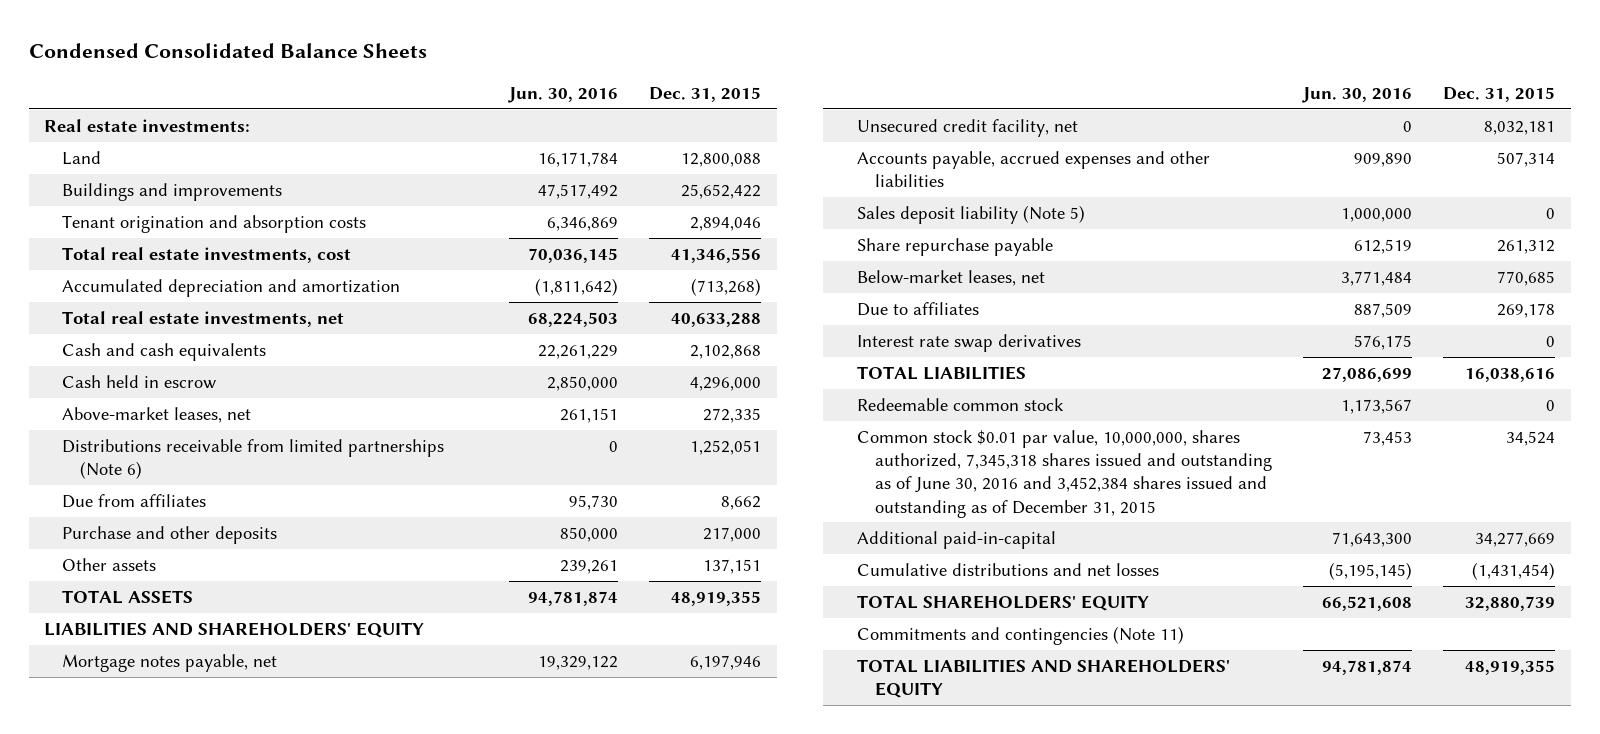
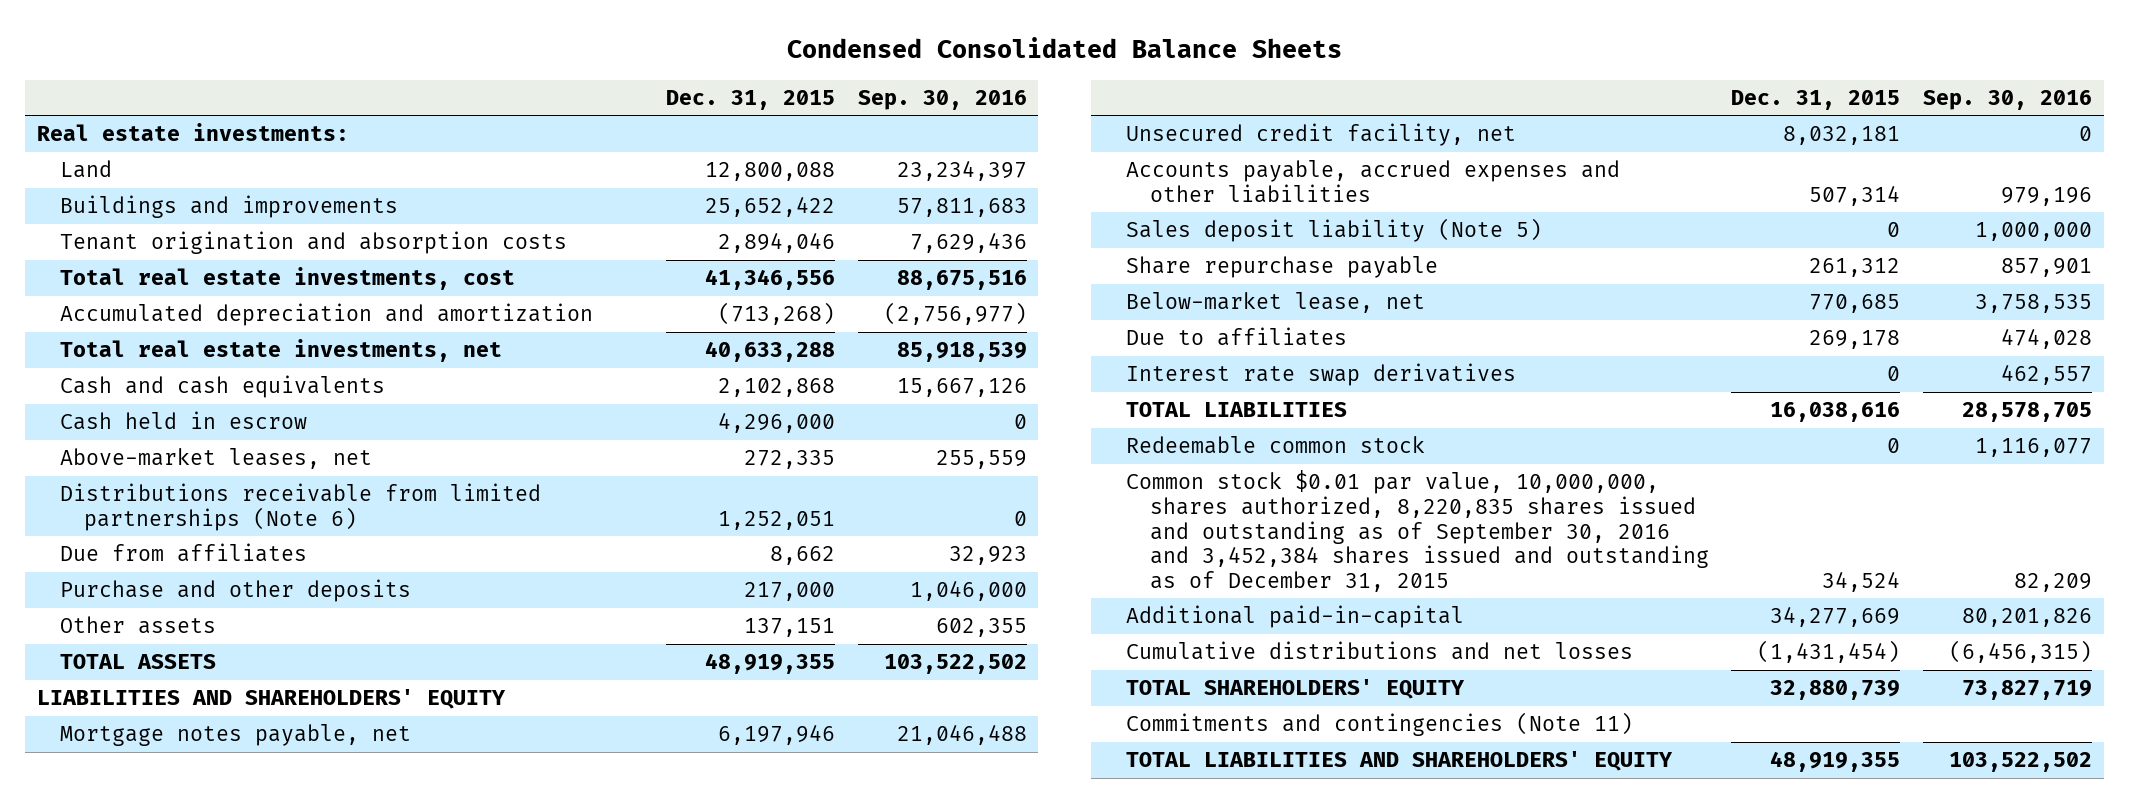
[507,86,618,103] Jun. 30, 2016 -> none
none -> [857,89,1027,110] Sep. 30, 2016
[856,270,1045,287] Below-market leases, net -> [1126,292,1426,314] Below-market lease, net
[856,430,1272,518] Common stock $0.01 par value, 10,000,000, shares authorized, 7,345,318 shares issued and outstanding as of June 30, 2016 and 3,452,384 shares issued and outstanding as of December 31, 2015 -> [1126,470,1709,592] Common stock $0.01 par value, 10,000,000, shares authorized, 8,220,835 shares issued and outstanding as of September 30, 2016 and 3,452,384 shares issued and outstanding as of December 31, 2015

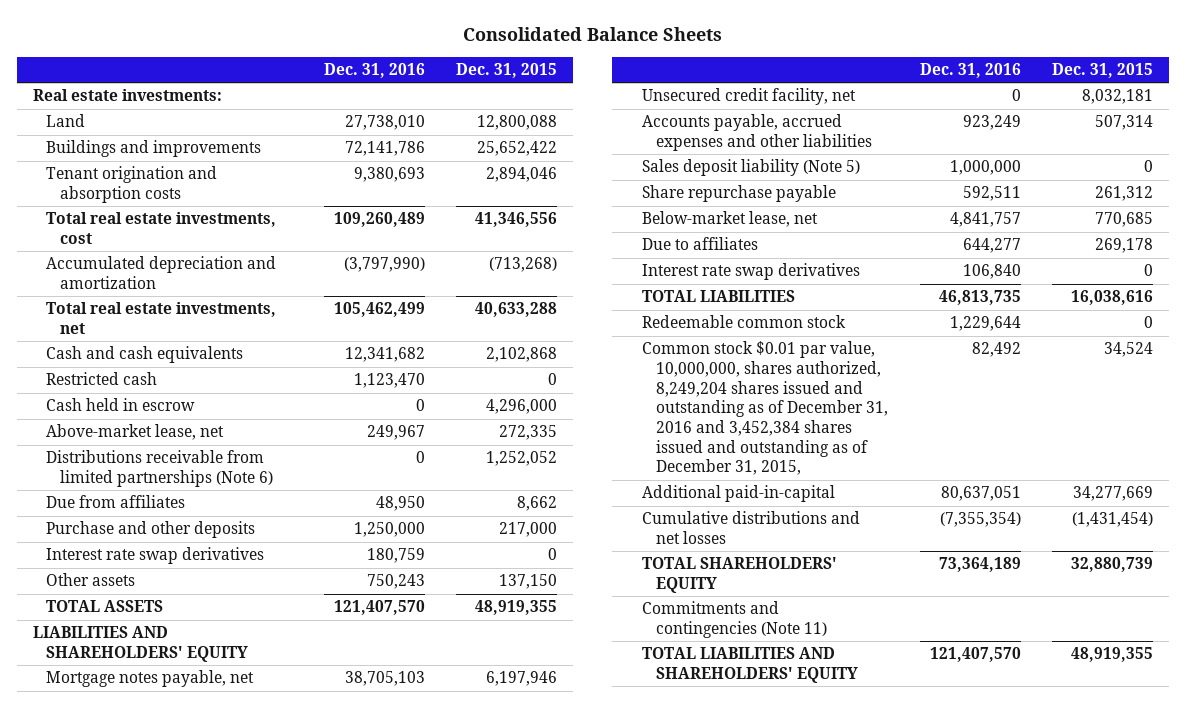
[786,37,1342,59] Condensed Consolidated Balance Sheets -> [462,27,722,42] Consolidated Balance Sheets
[857,89,1027,110] Sep. 30, 2016 -> none
none -> [323,63,425,79] Dec. 31, 2016
none -> [46,372,158,386] Restricted cash
[60,448,373,470] Above-market leases, net -> [46,424,225,441] Above-market lease, net
[717,510,835,530] 1,252,051 -> [486,451,558,467] 1,252,052
none -> [46,547,265,565] Interest rate swap derivatives
[743,618,835,638] 137,151 -> [499,574,558,590] 137,150
[1126,470,1709,592] Common stock $0.01 par value, 10,000,000, shares authorized, 8,220,835 shares issued and outstanding as of September 30, 2016 and 3,452,384 shares issued and outstanding as of December 31, 2015 -> [642,341,888,476] Common stock $0.01 par value, 10,000,000, shares authorized, 8,249,204 shares issued and outstanding as of December 31, 2016 and 3,452,384 shares issued and outstanding as of December 31, 2015,

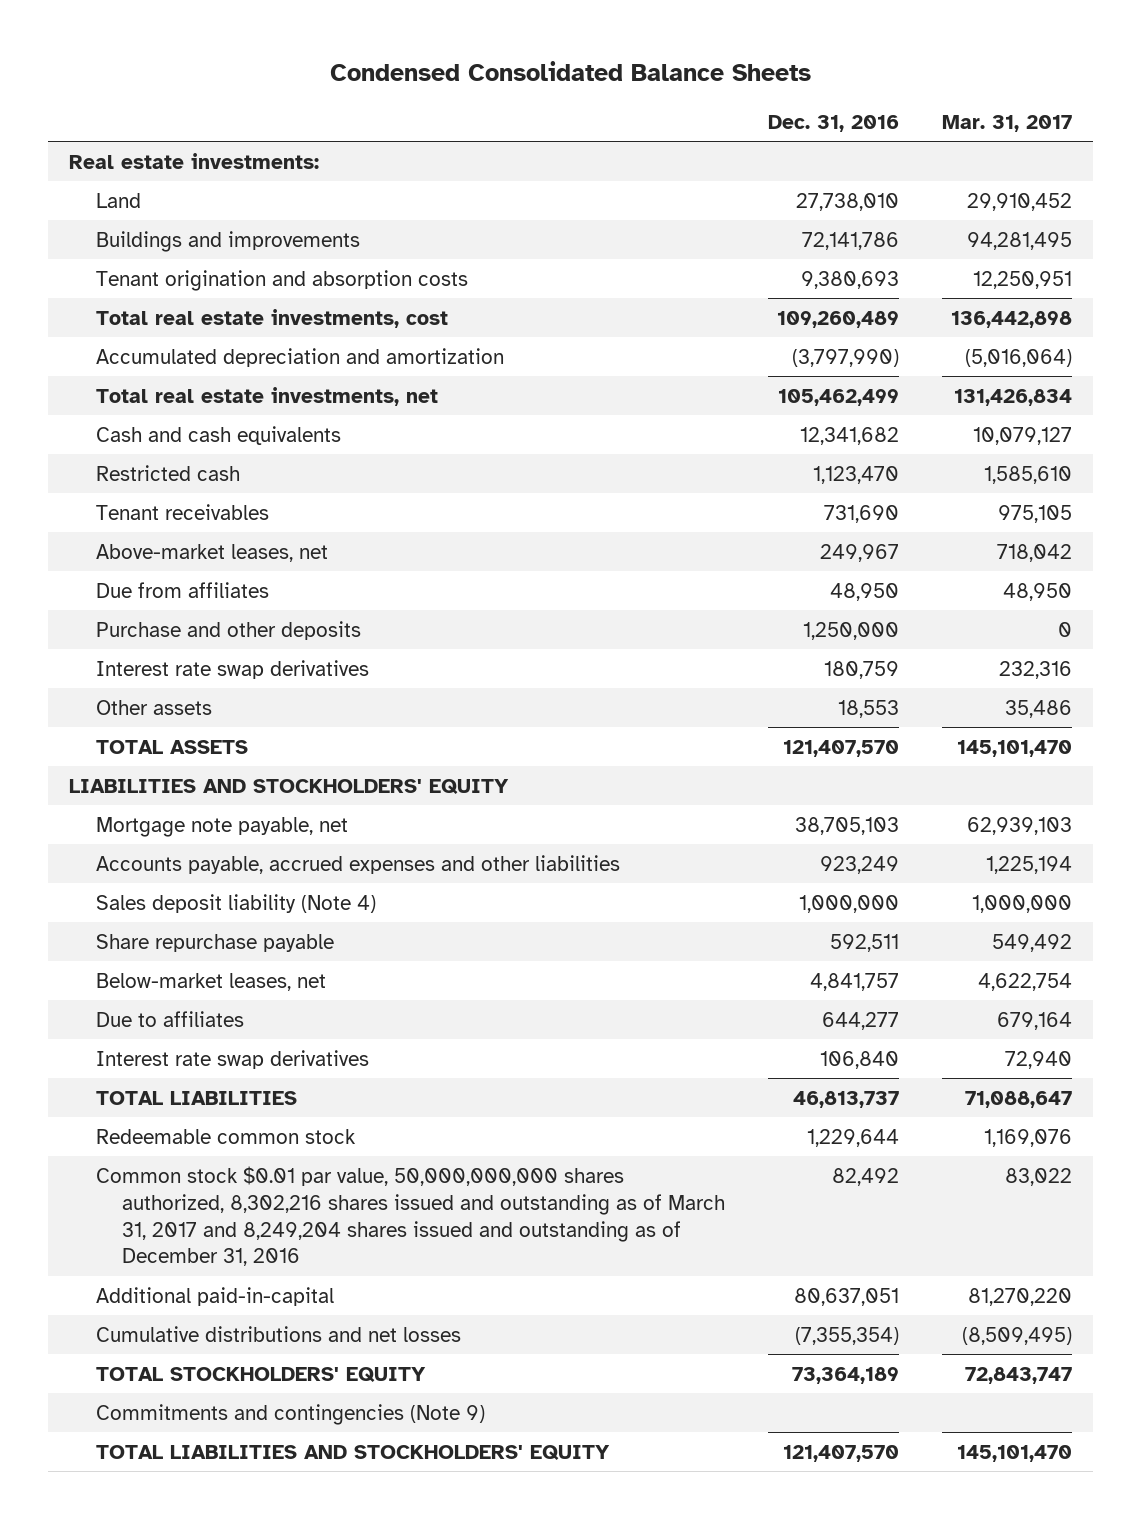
[462,27,722,42] Consolidated Balance Sheets -> [329,60,811,81] Condensed Consolidated Balance Sheets
[456,63,558,79] Dec. 31, 2015 -> none
none -> [941,114,1072,132] Mar. 31, 2017
[46,398,196,412] Cash held in escrow -> none
[46,450,274,488] Distributions receivable from limited partnerships (Note 6) -> none
none -> [95,503,269,520] Tenant receivables
[46,424,225,441] Above-market lease, net -> [95,543,328,562] Above-market leases, net
[366,574,425,590] 750,243 -> [837,699,899,718] 18,553
[642,88,857,106] Unsecured credit facility, net -> none
[32,626,249,663] LIABILITIES AND SHAREHOLDERS' EQUITY -> [69,778,510,794] LIABILITIES AND STOCKHOLDERS' EQUITY
[46,670,255,688] Mortgage notes payable, net -> [95,816,348,837] Mortgage note payable, net
[642,159,861,177] Sales deposit liability (Note 5) -> [95,893,376,913] Sales deposit liability (Note 4)
[642,211,819,228] Below-market lease, net -> [95,972,326,991] Below-market leases, net
[938,290,1021,306] 46,813,735 -> [792,1090,899,1108] 46,813,737
[642,341,888,476] Common stock $0.01 par value, 10,000,000, shares authorized, 8,249,204 shares issued and outstanding as of December 31, 2016 and 3,452,384 shares issued and outstanding as of December 31, 2015, -> [95,1165,725,1267] Common stock $0.01 par value, 50,000,000,000 shares authorized, 8,302,216 shares issued and outstanding as of March 31, 2017 and 8,249,204 shares issued and outstanding as of December 31, 2016
[642,557,838,594] TOTAL SHAREHOLDERS' EQUITY -> [95,1366,426,1382] TOTAL STOCKHOLDERS' EQUITY
[642,601,827,639] Commitments and contingencies (Note 11) -> [95,1403,485,1425] Commitments and contingencies (Note 9)
[642,647,858,684] TOTAL LIABILITIES AND SHAREHOLDERS' EQUITY -> [95,1444,610,1460] TOTAL LIABILITIES AND STOCKHOLDERS' EQUITY

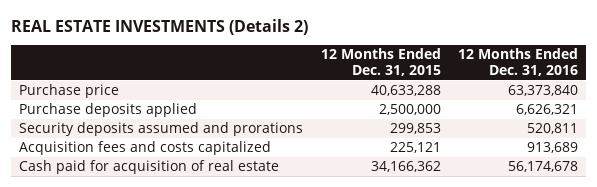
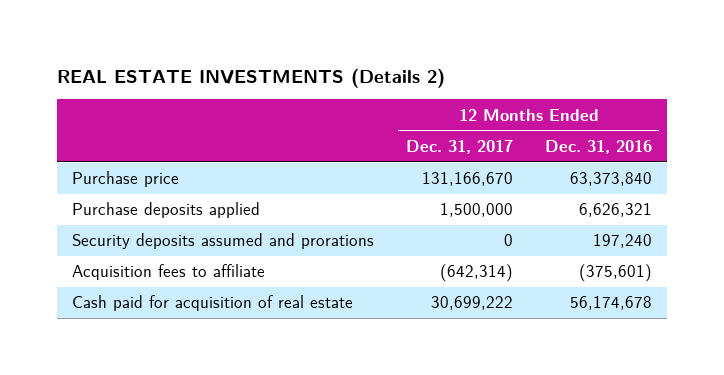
[320,48,441,76] 12 Months Ended Dec. 31, 2015 -> none
none -> [405,139,513,154] Dec. 31, 2017
[19,141,272,156] Acquisition fees and costs capitalized -> none
[526,123,578,135] 520,811 -> [592,234,652,249] 197,240
none -> [72,264,266,281] Acquisition fees to affiliate

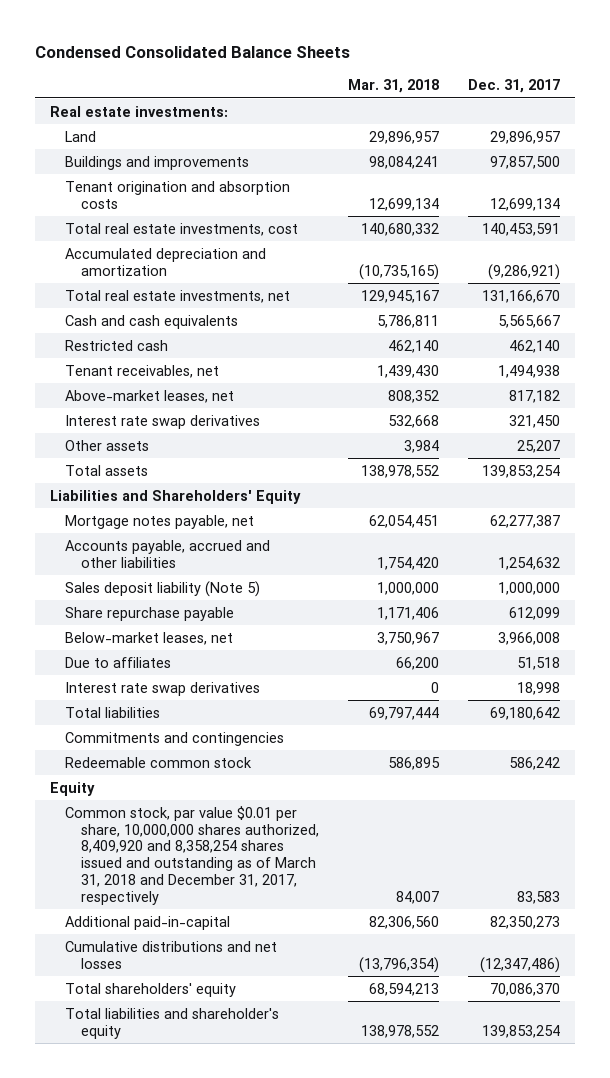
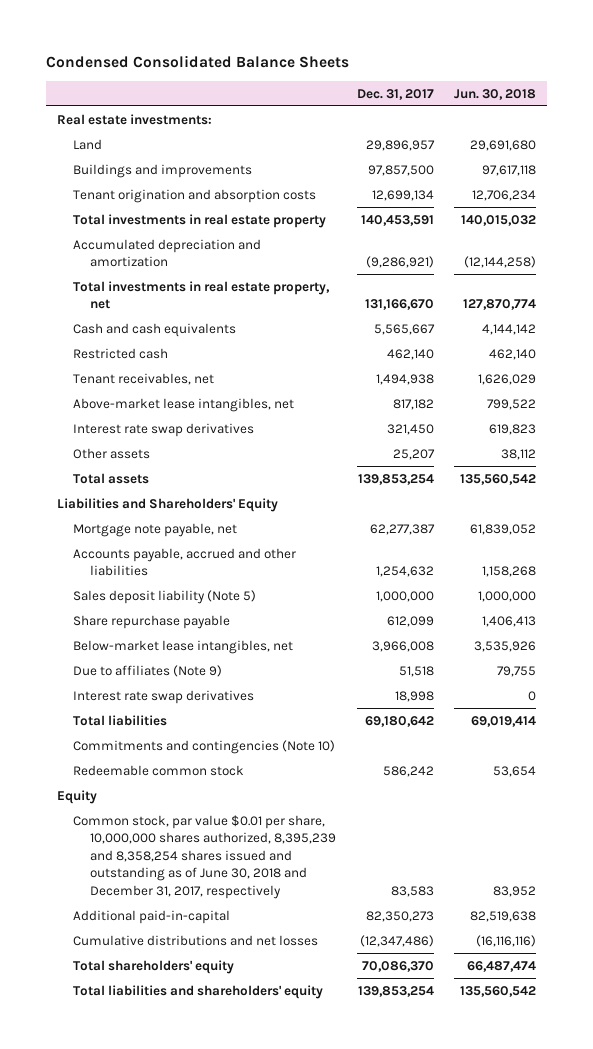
[347,78,439,93] Mar. 31, 2018 -> none
none -> [454,88,537,100] Jun. 30, 2018
[65,222,299,236] Total real estate investments, cost -> [73,213,327,228] Total investments in real estate property
[65,289,291,303] Total real estate investments, net -> [73,280,331,310] Total investments in real estate property, net
[65,389,235,403] Above-market leases, net -> [73,397,295,412] Above-market lease intangibles, net
[65,514,255,529] Mortgage notes payable, net -> [73,522,238,537] Mortgage note payable, net
[65,631,234,645] Below-market leases, net -> [73,639,294,654] Below-market lease intangibles, net
[65,656,172,668] Due to affiliates -> [73,664,223,677] Due to affiliates (Note 9)
[65,731,285,746] Commitments and contingencies -> [73,739,336,754] Commitments and contingencies (Note 10)
[65,805,319,905] Common stock, par value $0.01 per share, 10,000,000 shares authorized, 8,409,920 and 8,358,254 shares issued and outstanding as of March 31, 2018 and December 31, 2017, respectively -> [73,814,336,899] Common stock, par value $0.01 per share, 10,000,000 shares authorized, 8,395,239 and 8,358,254 shares issued and outstanding as of June 30, 2018 and December 31, 2017, respectively
[65,1007,280,1039] Total liabilities and shareholder's equity -> [73,984,324,999] Total liabilities and shareholders' equity

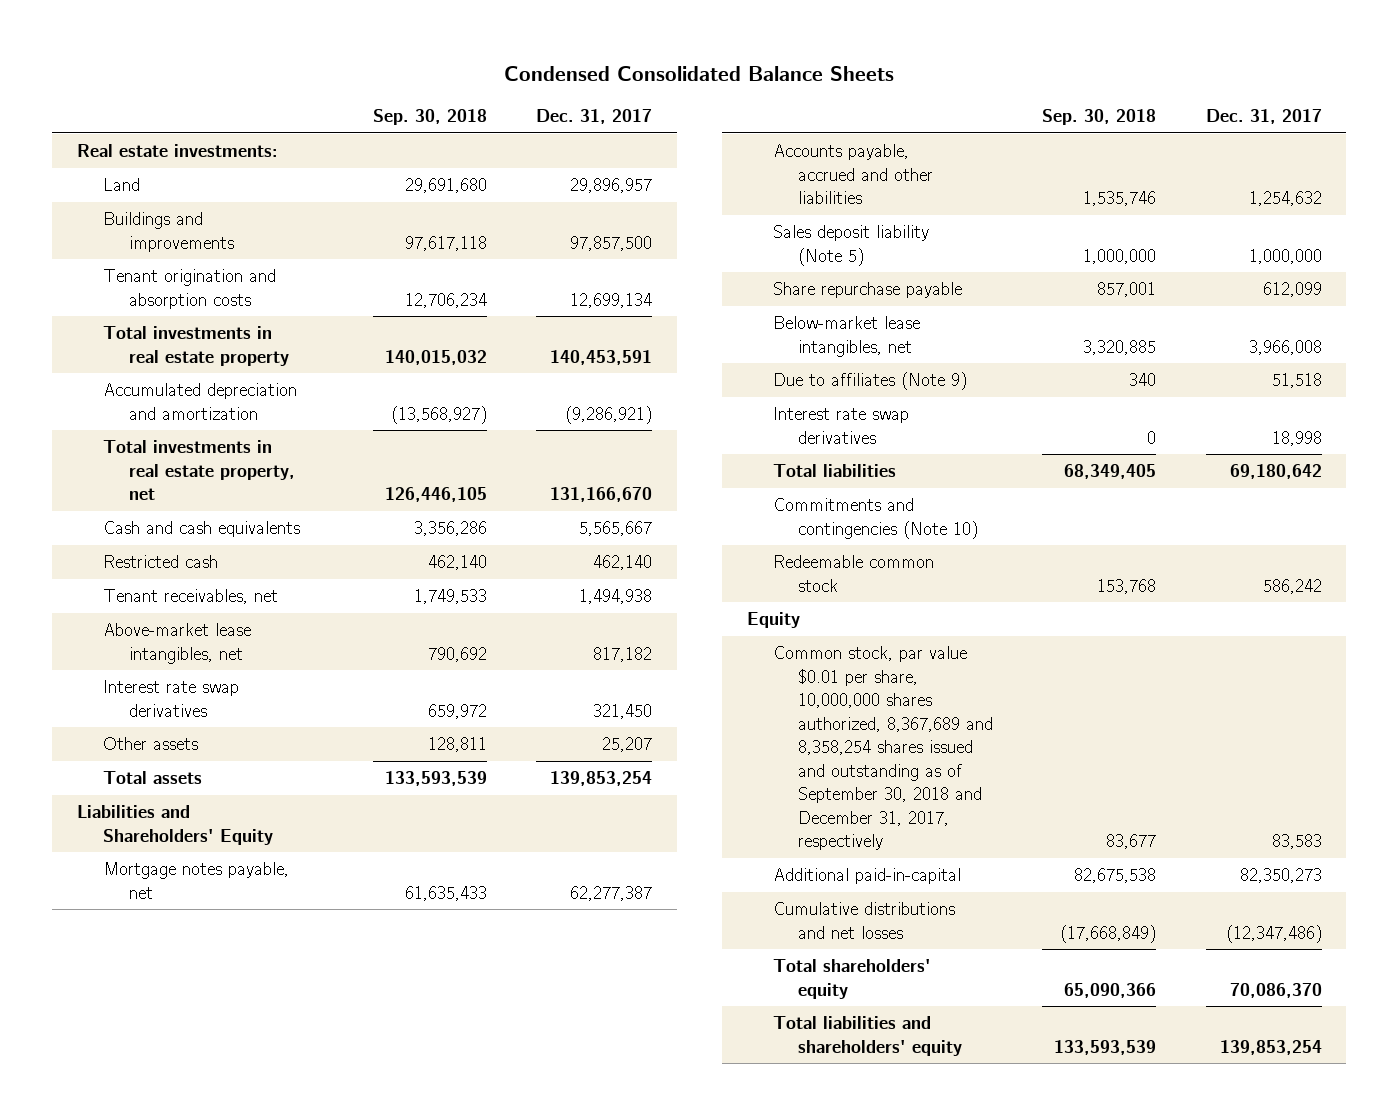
[454,88,537,100] Jun. 30, 2018 -> none
none -> [372,109,487,126] Sep. 30, 2018
[73,522,238,537] Mortgage note payable, net -> [102,862,289,899] Mortgage notes payable, net
[73,814,336,899] Common stock, par value $0.01 per share, 10,000,000 shares authorized, 8,395,239 and 8,358,254 shares issued and outstanding as of June 30, 2018 and December 31, 2017, respectively -> [772,646,994,851] Common stock, par value $0.01 per share, 10,000,000 shares authorized, 8,367,689 and 8,358,254 shares issued and outstanding as of September 30, 2018 and December 31, 2017, respectively

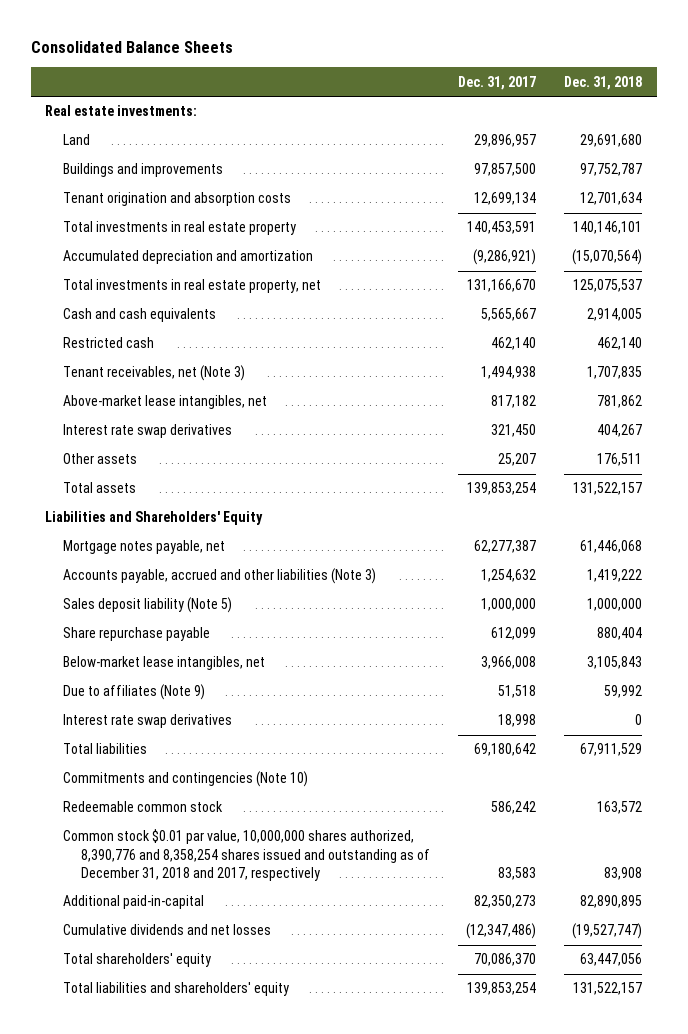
[504,65,895,81] Condensed Consolidated Balance Sheets -> [31,41,234,54] Consolidated Balance Sheets
[372,109,487,126] Sep. 30, 2018 -> none
none -> [564,75,643,90] Dec. 31, 2018
[102,589,278,605] Tenant receivables, net -> [63,365,246,382] Tenant receivables, net (Note 3)
[772,144,934,205] Accounts payable, accrued and other liabilities -> [63,568,377,585] Accounts payable, accrued and other liabilities (Note 3)
[746,612,800,629] Equity -> none
[772,646,994,851] Common stock, par value $0.01 per share, 10,000,000 shares authorized, 8,367,689 and 8,358,254 shares issued and outstanding as of September 30, 2018 and December 31, 2017, respectively -> [63,829,430,881] Common stock $0.01 par value, 10,000,000 shares authorized, 8,390,776 and 8,358,254 shares issued and outstanding as of December 31, 2018 and 2017, respectively
[772,902,955,939] Cumulative distributions and net losses -> [63,924,272,936] Cumulative dividends and net losses

